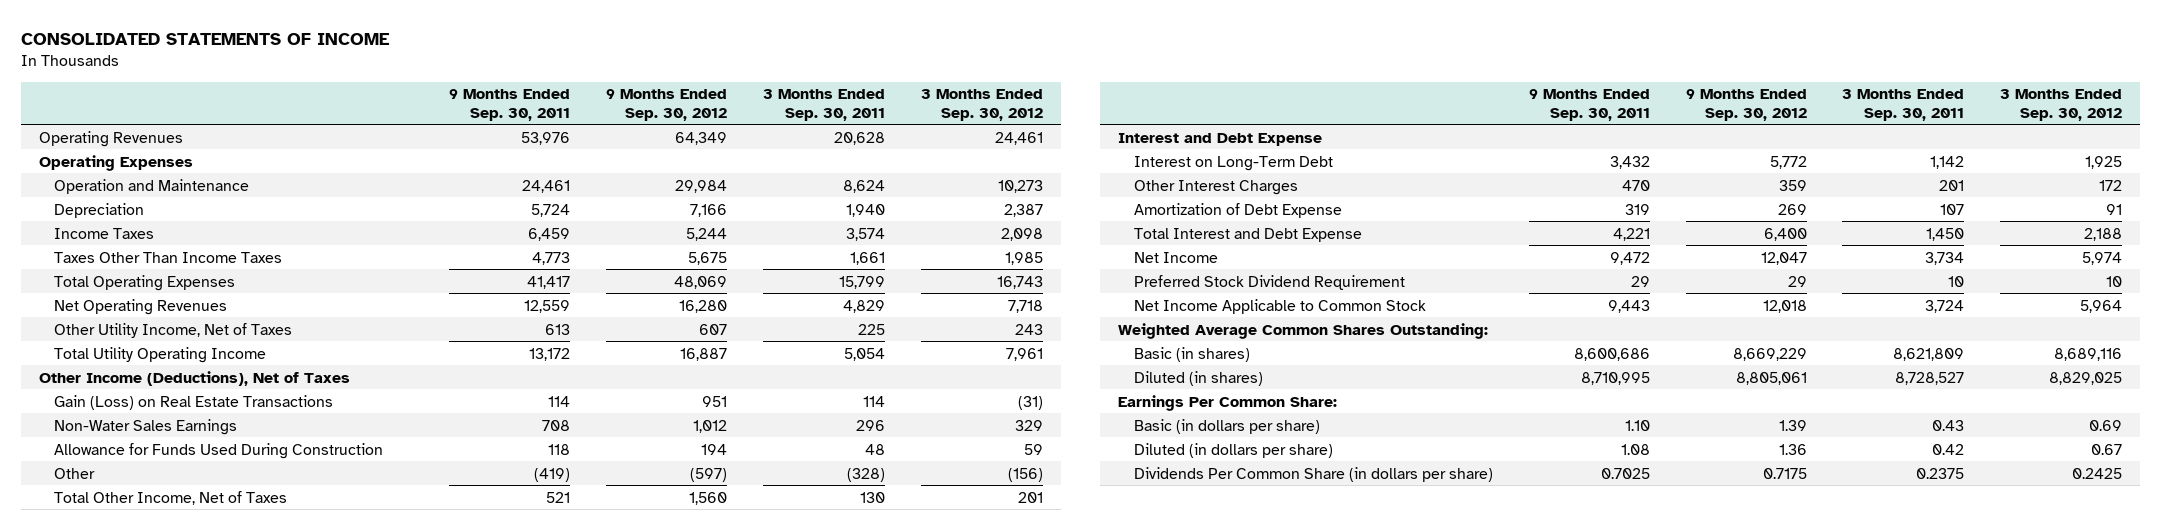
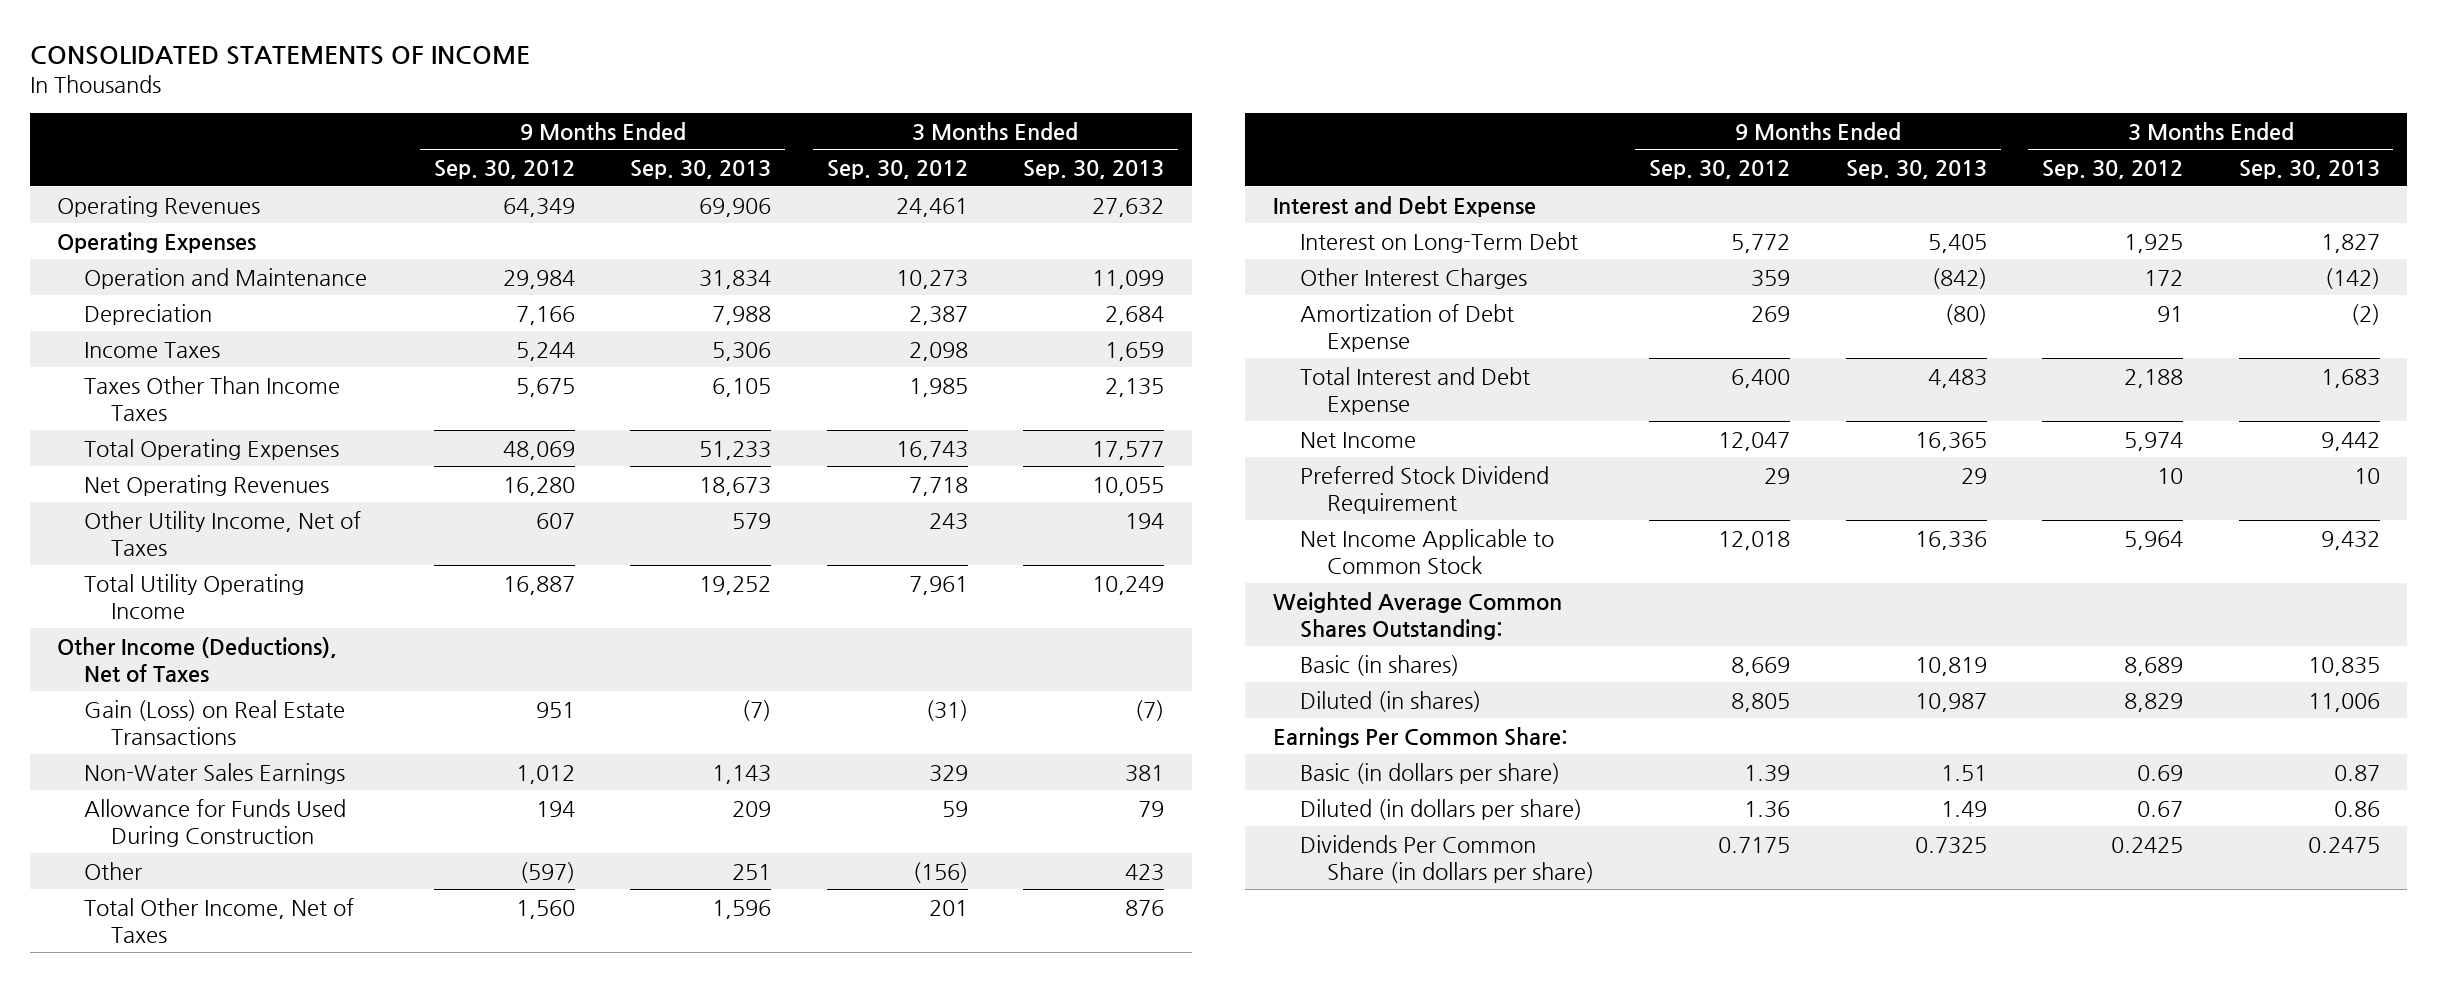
[449,89,571,121] 9 Months Ended Sep. 30, 2011 -> none
[763,89,886,121] 3 Months Ended Sep. 30, 2011 -> none
none -> [630,160,772,180] Sep. 30, 2013
none -> [1023,160,1165,180] Sep. 30, 2013
[1732,347,1807,361] 8,669,229 -> [1731,656,1791,676] 8,669
[2054,347,2123,361] 8,689,116 -> [2124,656,2184,676] 8,689
[1735,371,1807,385] 8,805,061 -> [1731,692,1791,712] 8,805
[2049,371,2123,385] 8,829,025 -> [2124,692,2184,712] 8,829

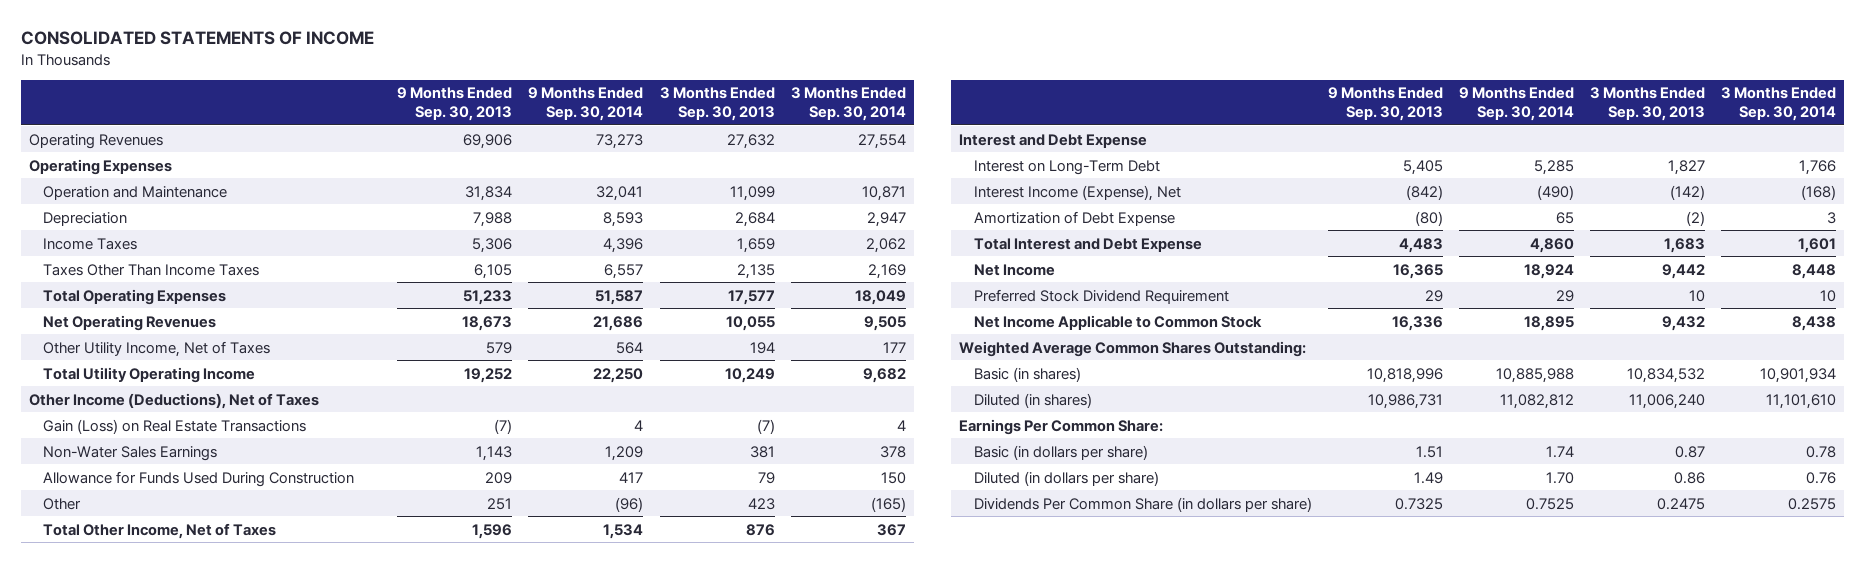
[433,160,575,180] Sep. 30, 2012 -> none
[826,160,968,180] Sep. 30, 2012 -> none
none -> [528,87,644,121] 9 Months Ended Sep. 30, 2014
none -> [790,87,906,121] 3 Months Ended Sep. 30, 2014
[1299,267,1527,289] Other Interest Charges -> [973,184,1181,201] Interest Income (Expense), Net
[1914,656,1987,676] 10,819 -> [1366,367,1443,383] 10,818,996
[2307,656,2380,676] 10,835 -> [1626,367,1705,383] 10,834,532
[1914,692,1987,712] 10,987 -> [1367,393,1443,409] 10,986,731
[2307,692,2380,712] 11,006 -> [1628,393,1705,409] 11,006,240

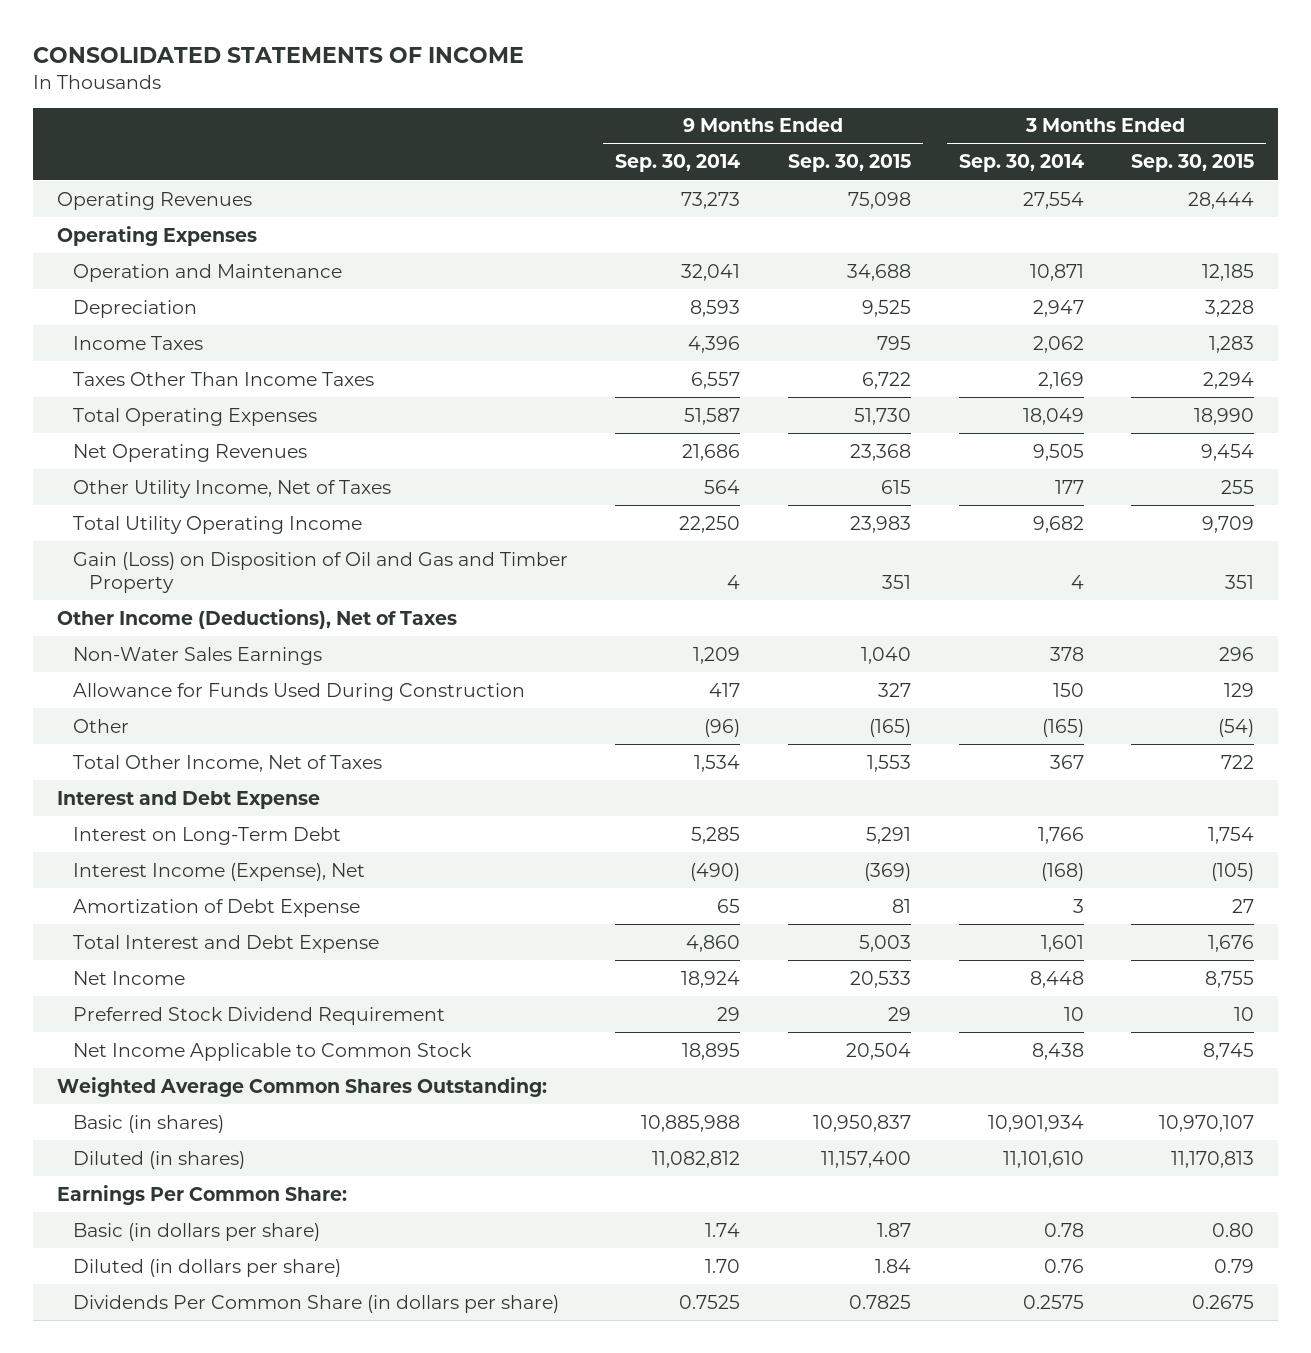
[397,87,513,121] 9 Months Ended Sep. 30, 2013 -> none
[659,87,775,121] 3 Months Ended Sep. 30, 2013 -> none
none -> [787,154,911,173] Sep. 30, 2015
none -> [1131,154,1255,173] Sep. 30, 2015
none -> [72,551,568,593] Gain (Loss) on Disposition of Oil and Gas and Timber Property
[43,418,307,434] Gain (Loss) on Real Estate Transactions -> none

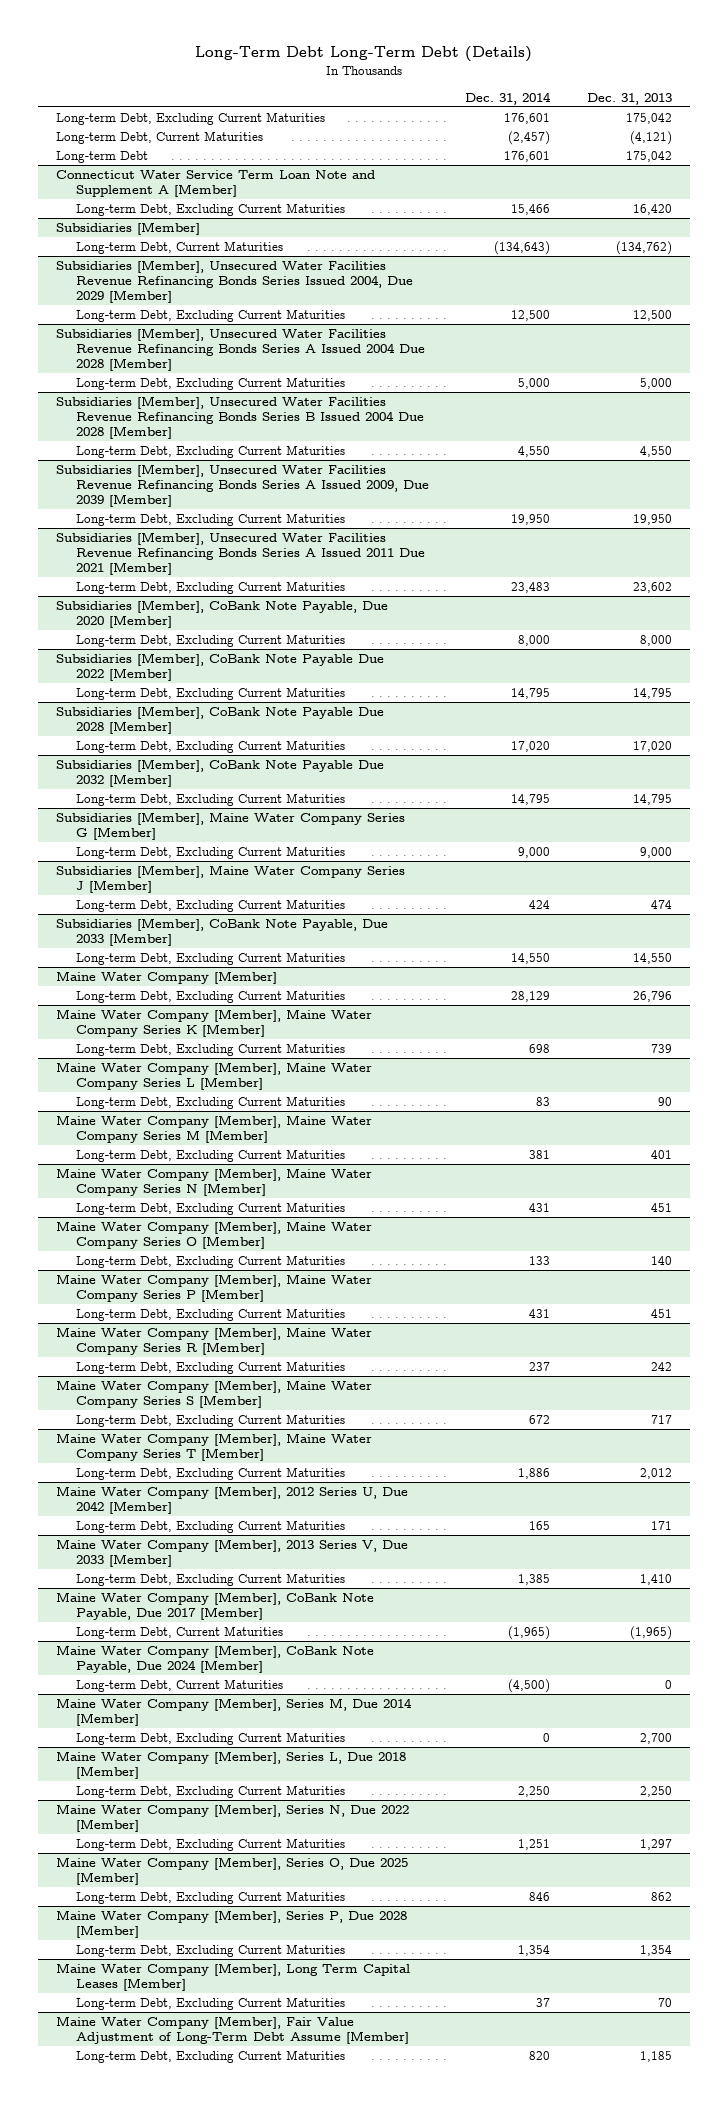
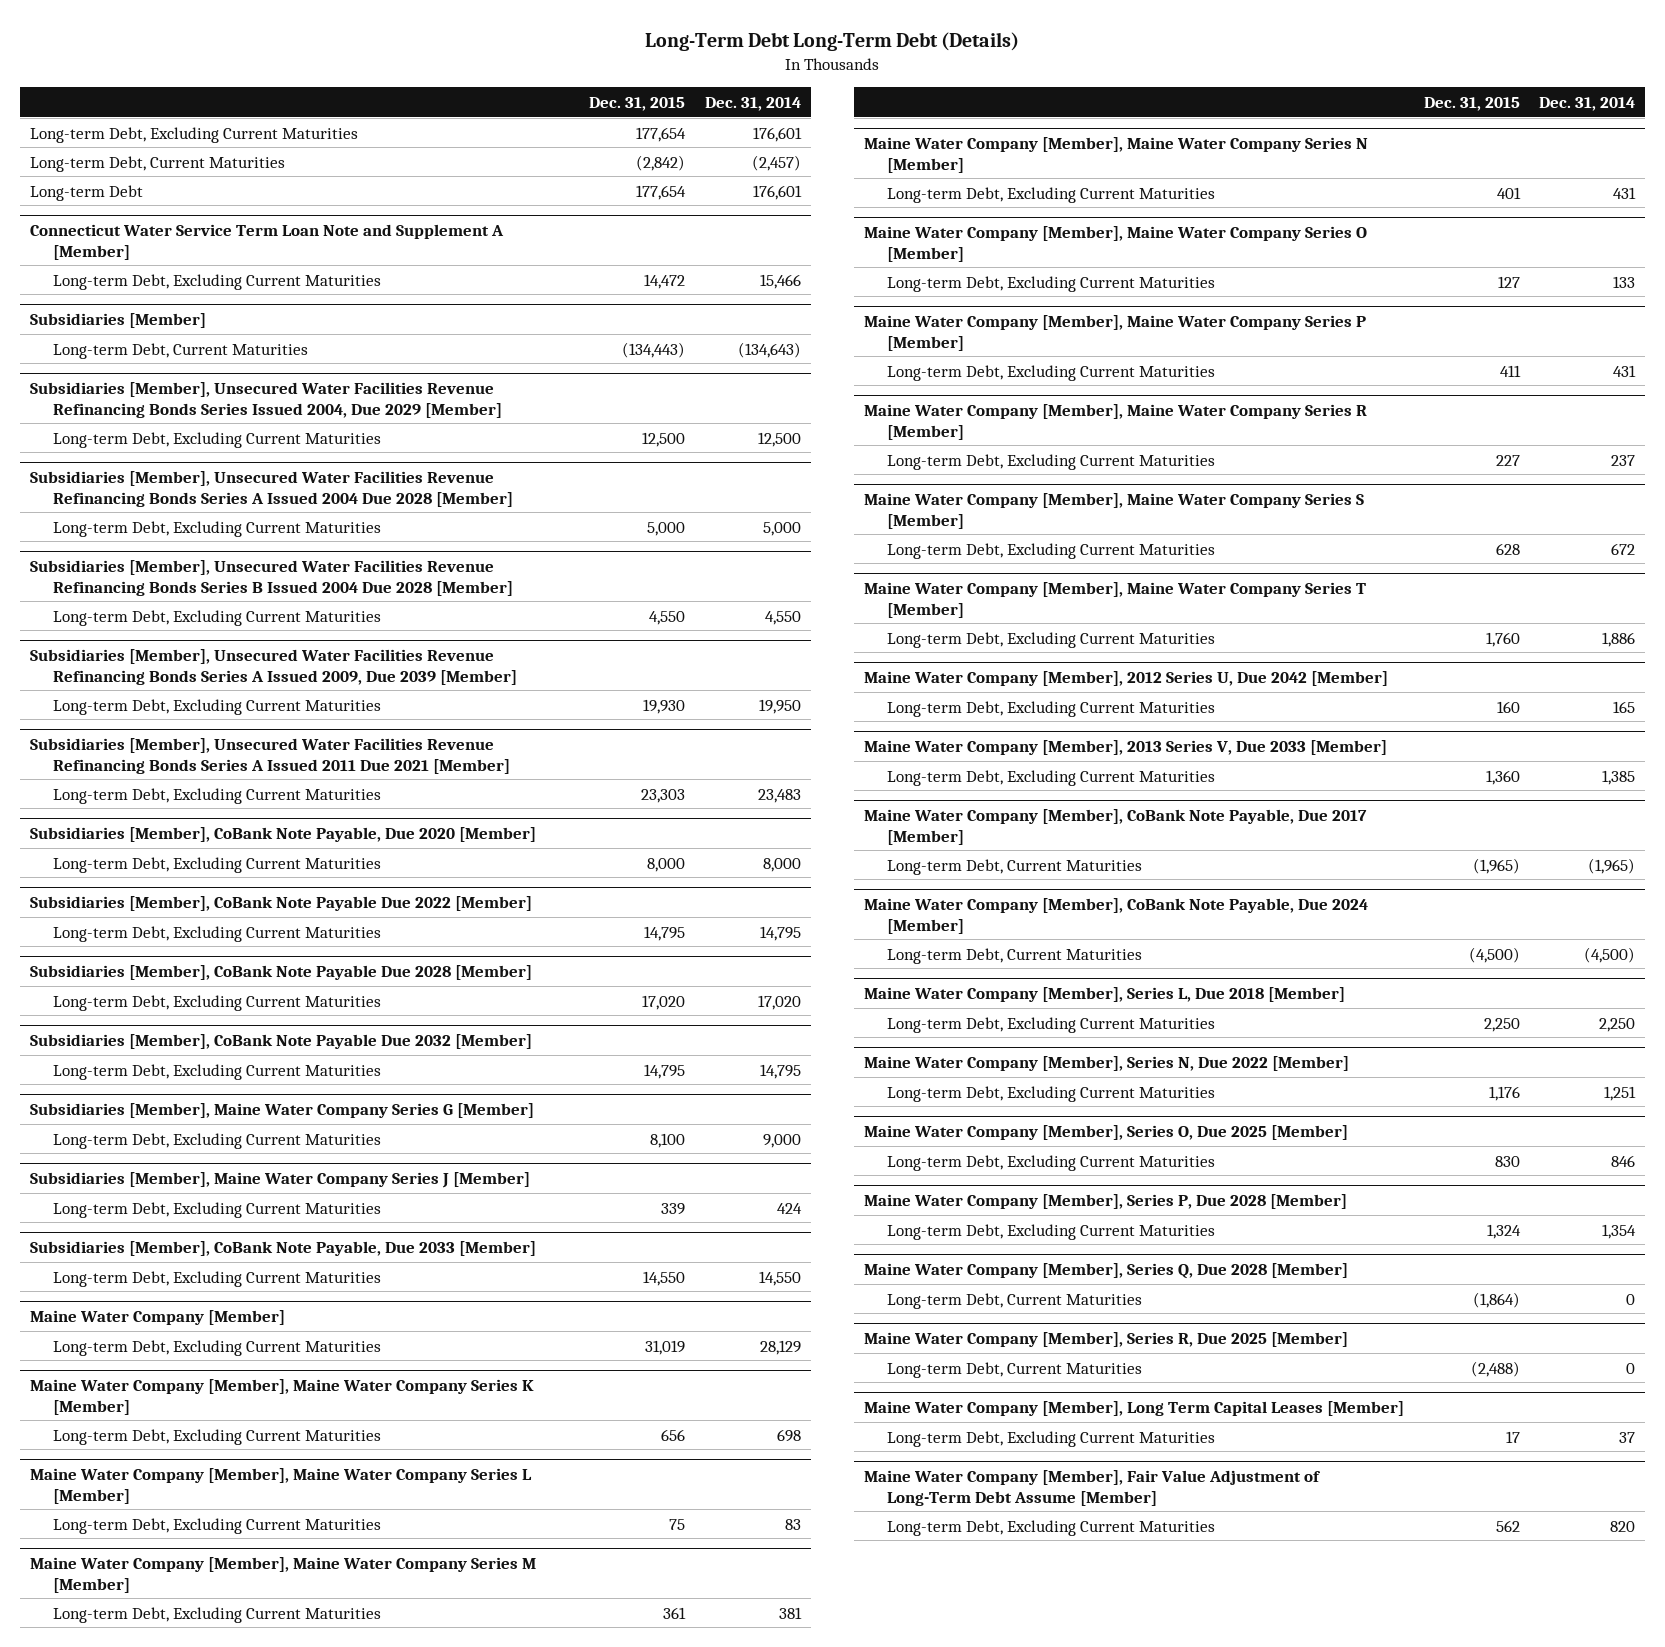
[586,92,672,105] Dec. 31, 2013 -> none
none -> [589,96,686,111] Dec. 31, 2015
[55,1698,412,1726] Maine Water Company [Member], Series M, Due 2014 [Member] -> none
[75,1732,345,1746] Long-term Debt, Excluding Current Maturities -> none
none -> [863,1262,1348,1279] Maine Water Company [Member], Series Q, Due 2028 [Member]
none -> [887,1292,1143,1309] Long-term Debt, Current Maturities
none -> [863,1331,1348,1347] Maine Water Company [Member], Series R, Due 2025 [Member]
none -> [887,1361,1143,1378] Long-term Debt, Current Maturities

